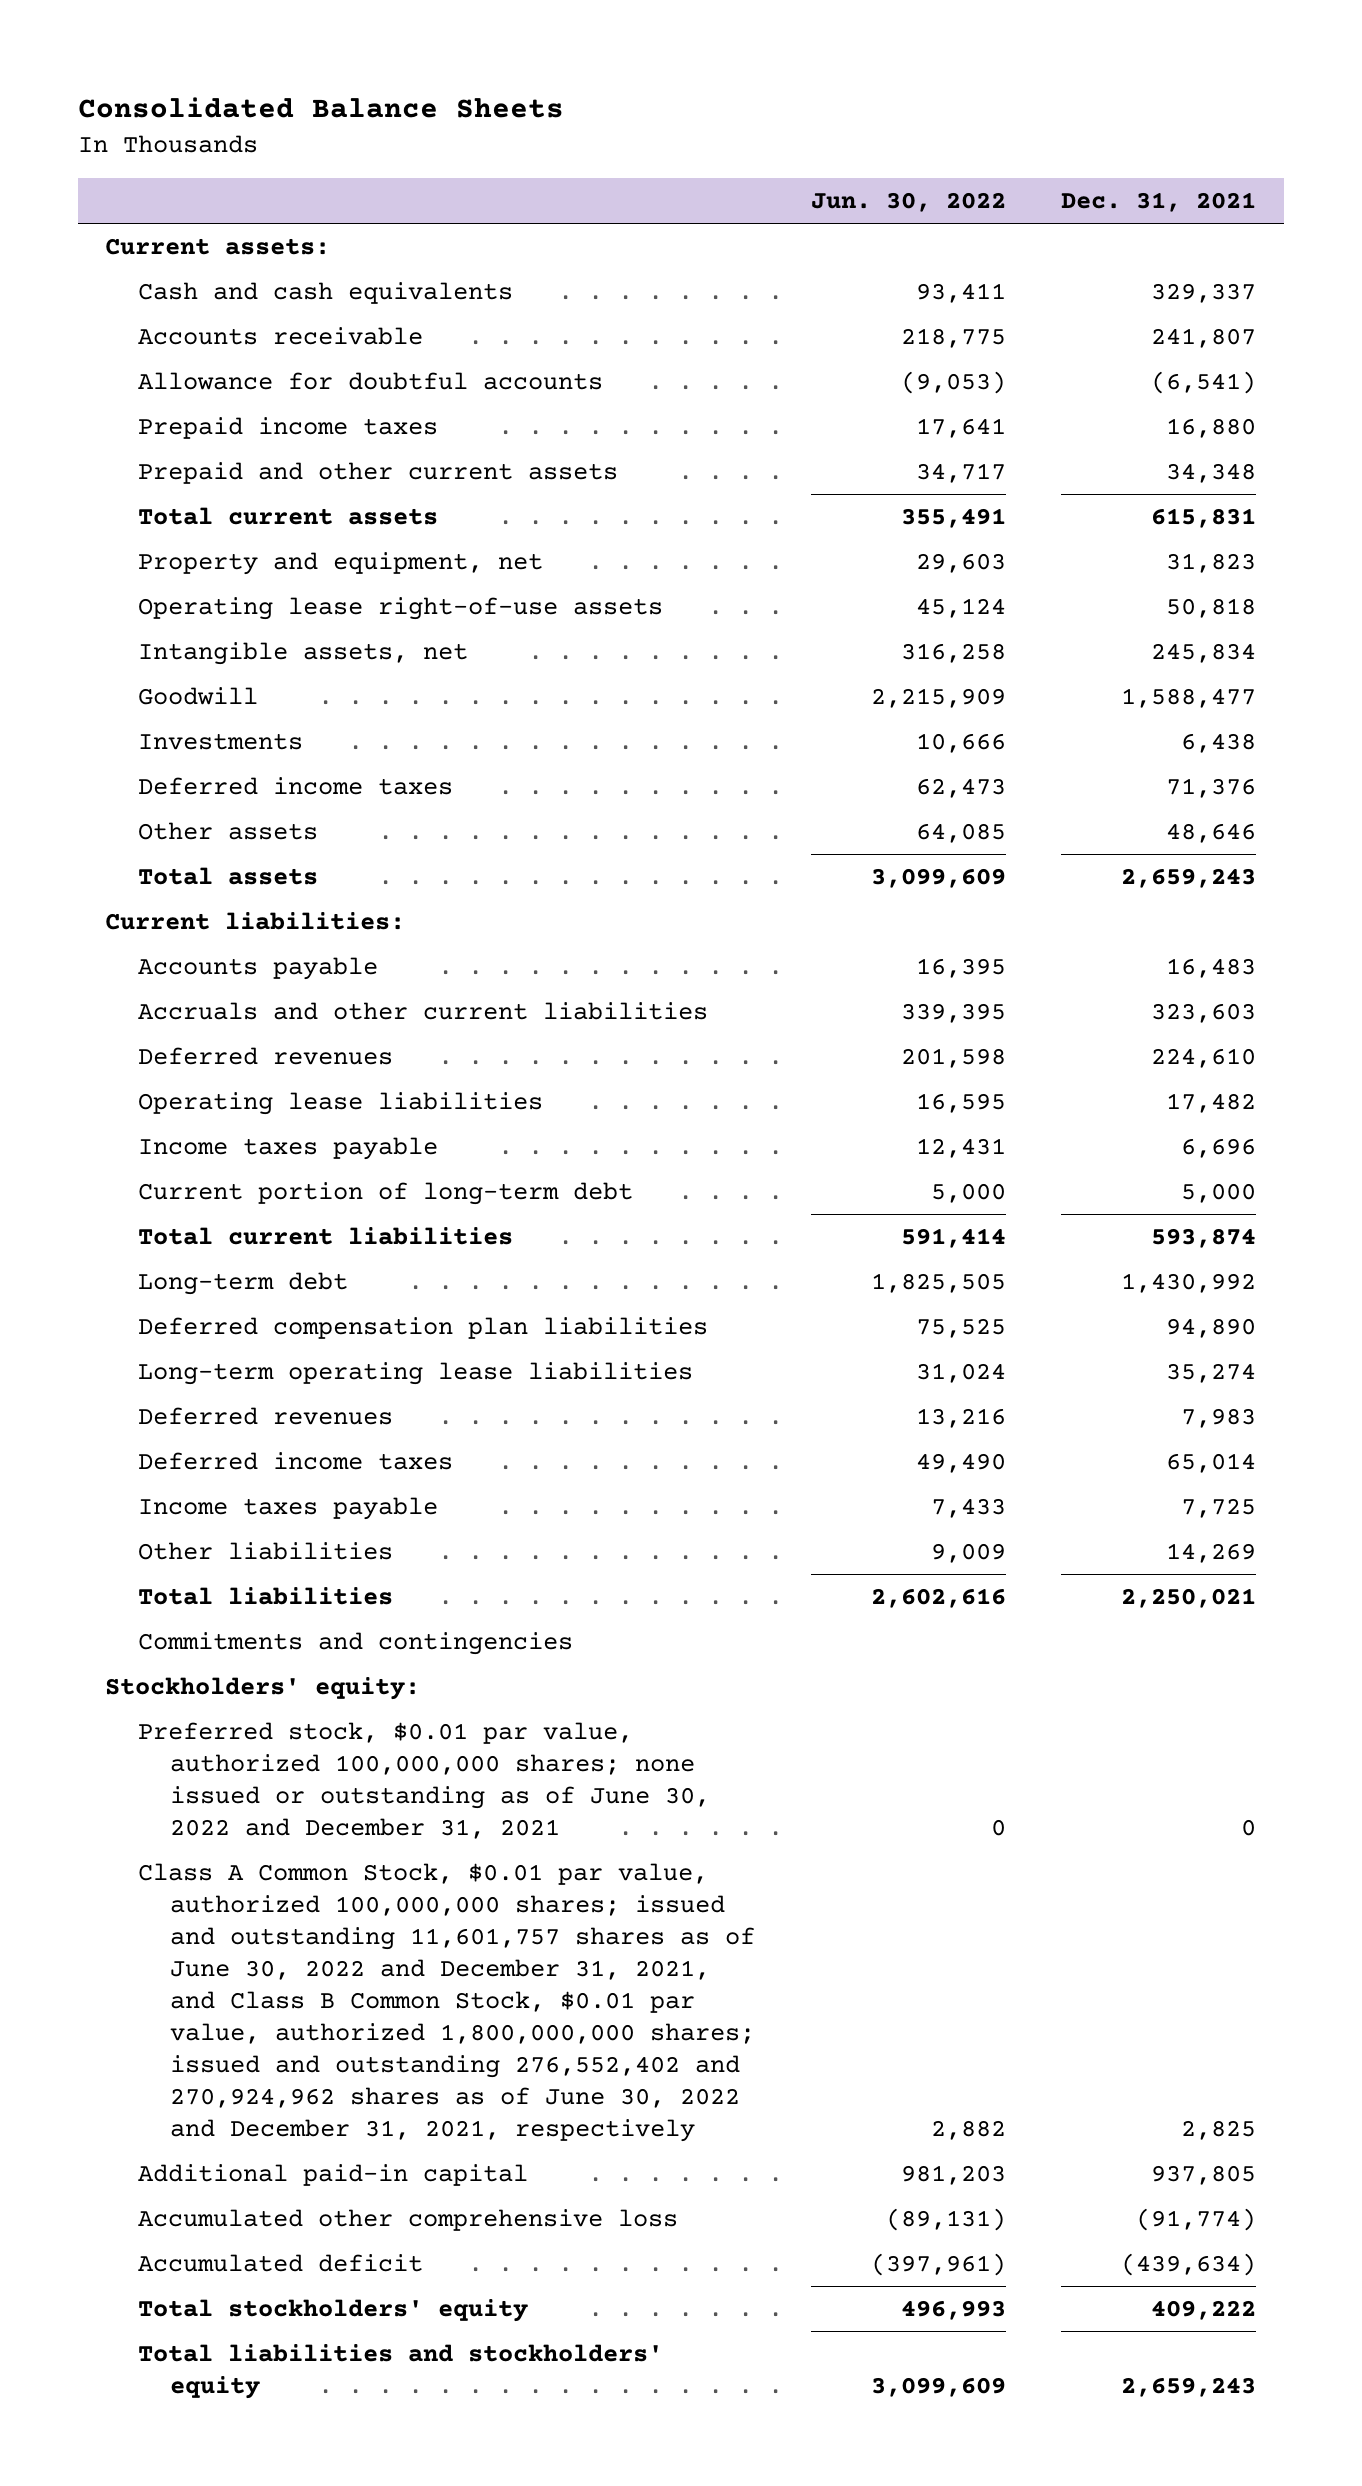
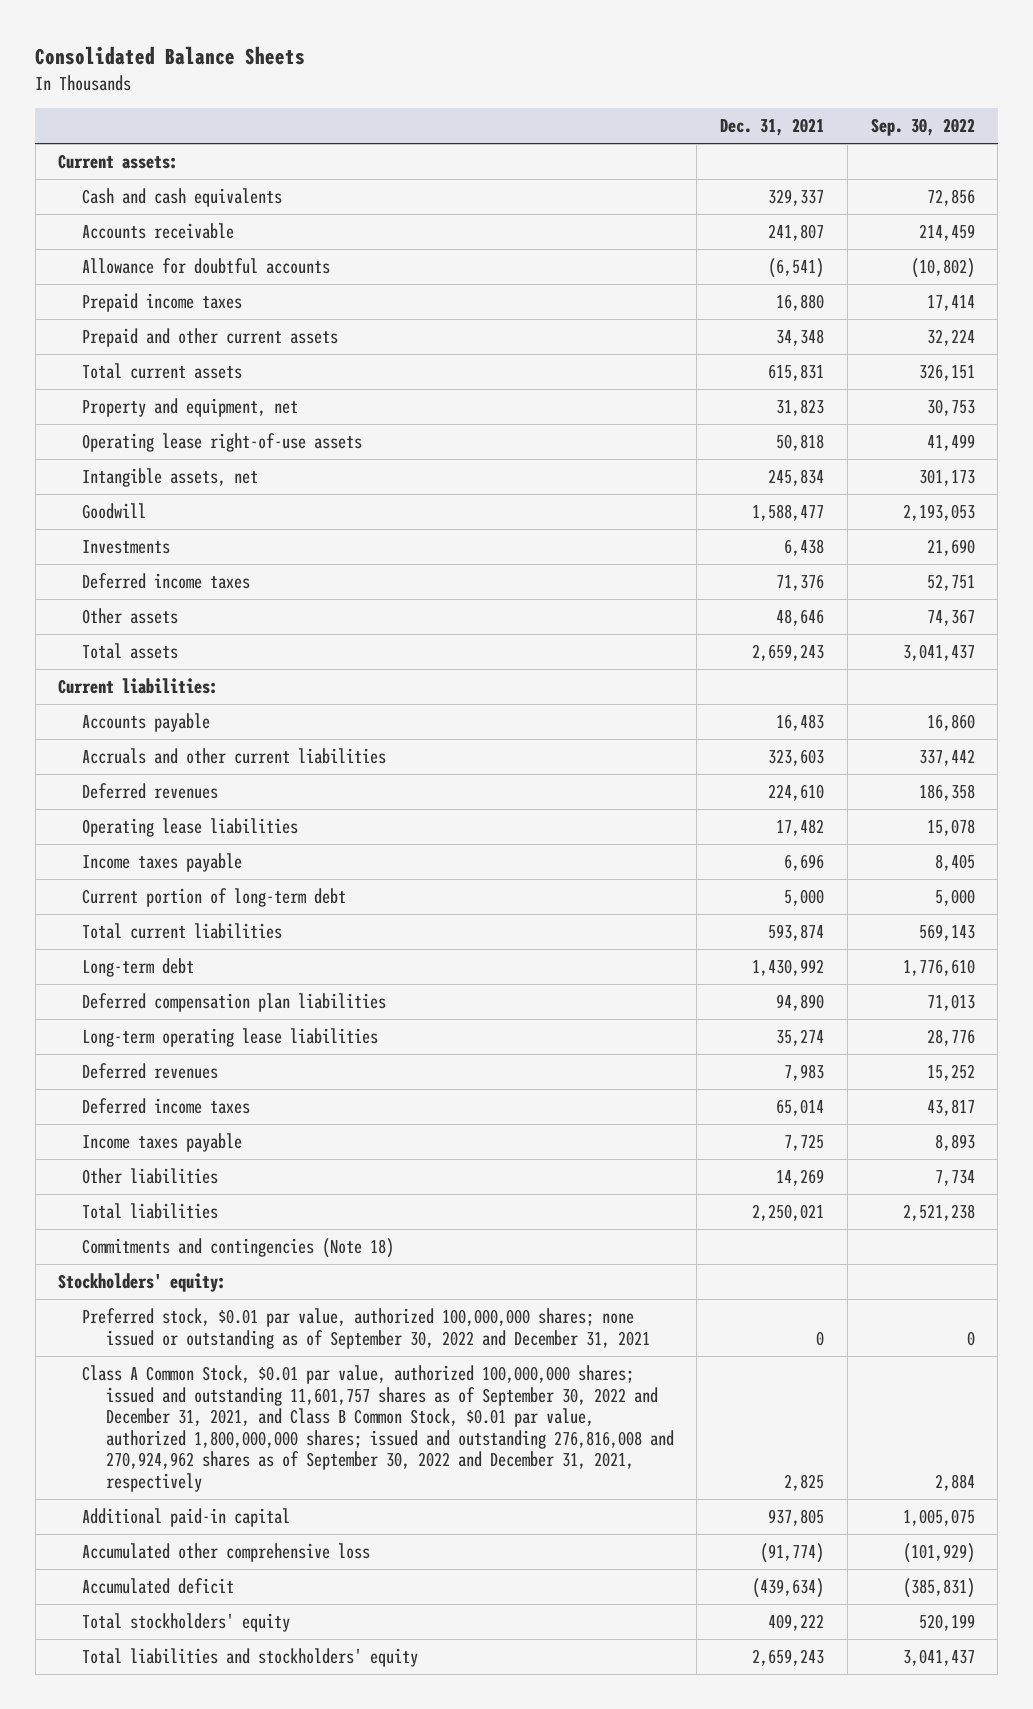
[810,192,1006,213] Jun. 30, 2022 -> none
none -> [870,118,975,137] Sep. 30, 2022
[137,1632,573,1656] Commitments and contingencies -> [81,1238,394,1259] Commitments and contingencies (Note 18)
[137,1722,711,1840] Preferred stock, $0.01 par value, authorized 100,000,000 shares; none issued or outstanding as of June 30, 2022 and December 31, 2021 -> [81,1308,650,1349] Preferred stock, $0.01 par value, authorized 100,000,000 shares; none issued or outstanding as of September 30, 2022 and December 31, 2021
[137,1863,756,2142] Class A Common Stock, $0.01 par value, authorized 100,000,000 shares; issued and outstanding 11,601,757 shares as of June 30, 2022 and December 31, 2021, and Class B Common Stock, $0.01 par value, authorized 1,800,000,000 shares; issued and outstanding 276,552,402 and 270,924,962 shares as of June 30, 2022 and December 31, 2021, respectively -> [81,1365,674,1493] Class A Common Stock, $0.01 par value, authorized 100,000,000 shares; issued and outstanding 11,601,757 shares as of September 30, 2022 and December 31, 2021, and Class B Common Stock, $0.01 par value, authorized 1,800,000,000 shares; issued and outstanding 276,816,008 and 270,924,962 shares as of September 30, 2022 and December 31, 2021, respectively

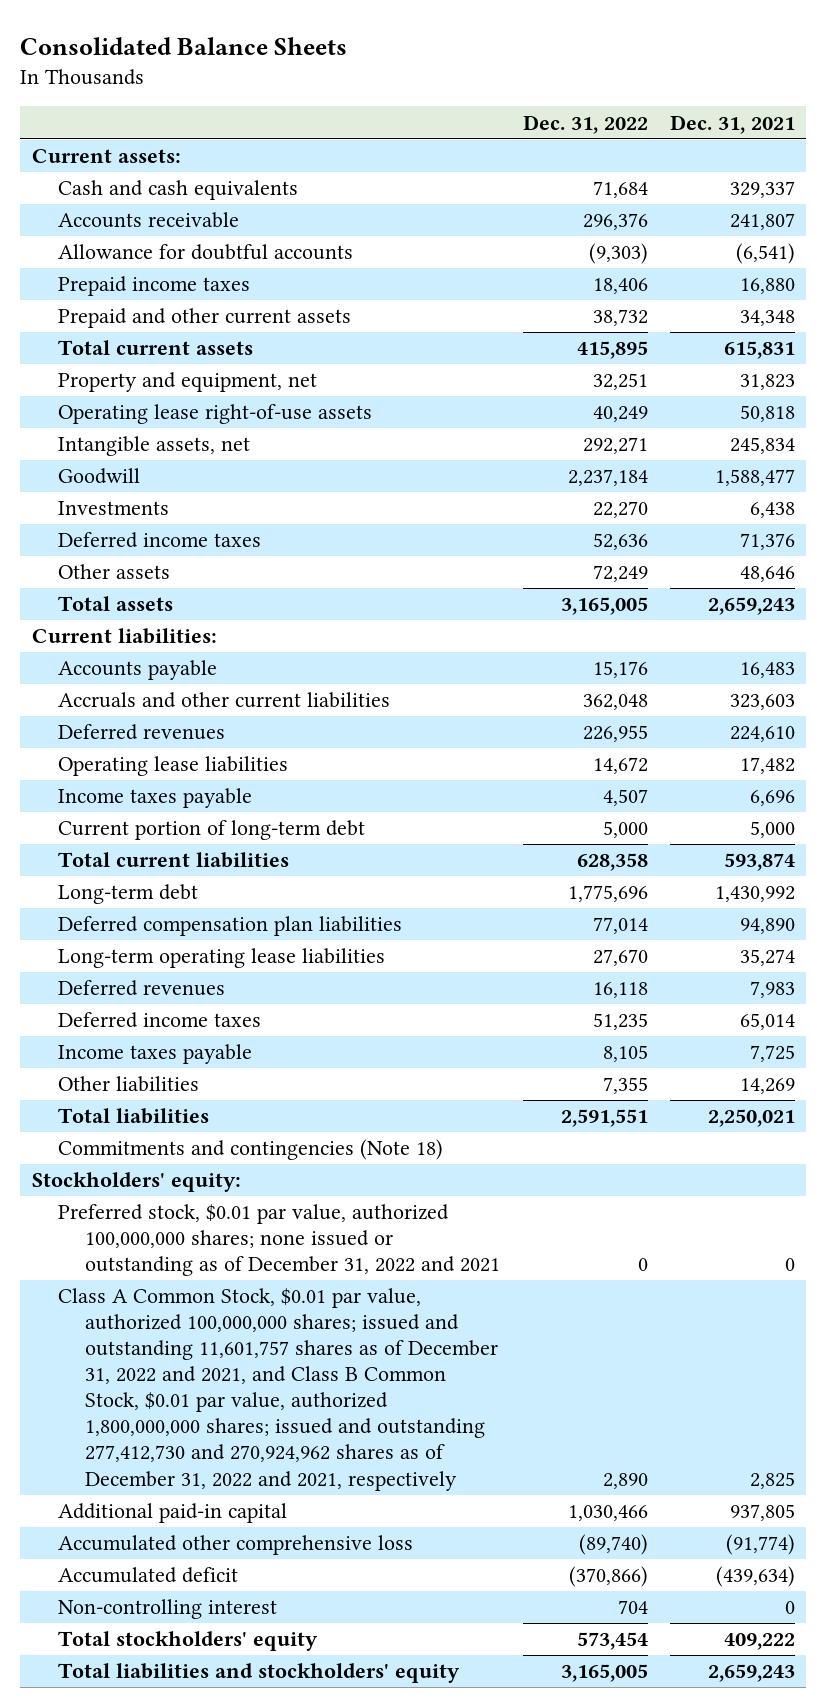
[870,118,975,137] Sep. 30, 2022 -> none
none -> [522,114,648,134] Dec. 31, 2022
[81,1308,650,1349] Preferred stock, $0.01 par value, authorized 100,000,000 shares; none issued or outstanding as of September 30, 2022 and December 31, 2021 -> [58,1204,501,1277] Preferred stock, $0.01 par value, authorized 100,000,000 shares; none issued or outstanding as of December 31, 2022 and 2021
[81,1365,674,1493] Class A Common Stock, $0.01 par value, authorized 100,000,000 shares; issued and outstanding 11,601,757 shares as of September 30, 2022 and December 31, 2021, and Class B Common Stock, $0.01 par value, authorized 1,800,000,000 shares; issued and outstanding 276,816,008 and 270,924,962 shares as of September 30, 2022 and December 31, 2021, respectively -> [58,1288,499,1491] Class A Common Stock, $0.01 par value, authorized 100,000,000 shares; issued and outstanding 11,601,757 shares as of December 31, 2022 and 2021, and Class B Common Stock, $0.01 par value, authorized 1,800,000,000 shares; issued and outstanding 277,412,730 and 270,924,962 shares as of December 31, 2022 and 2021, respectively
none -> [58,1599,278,1620] Non-controlling interest

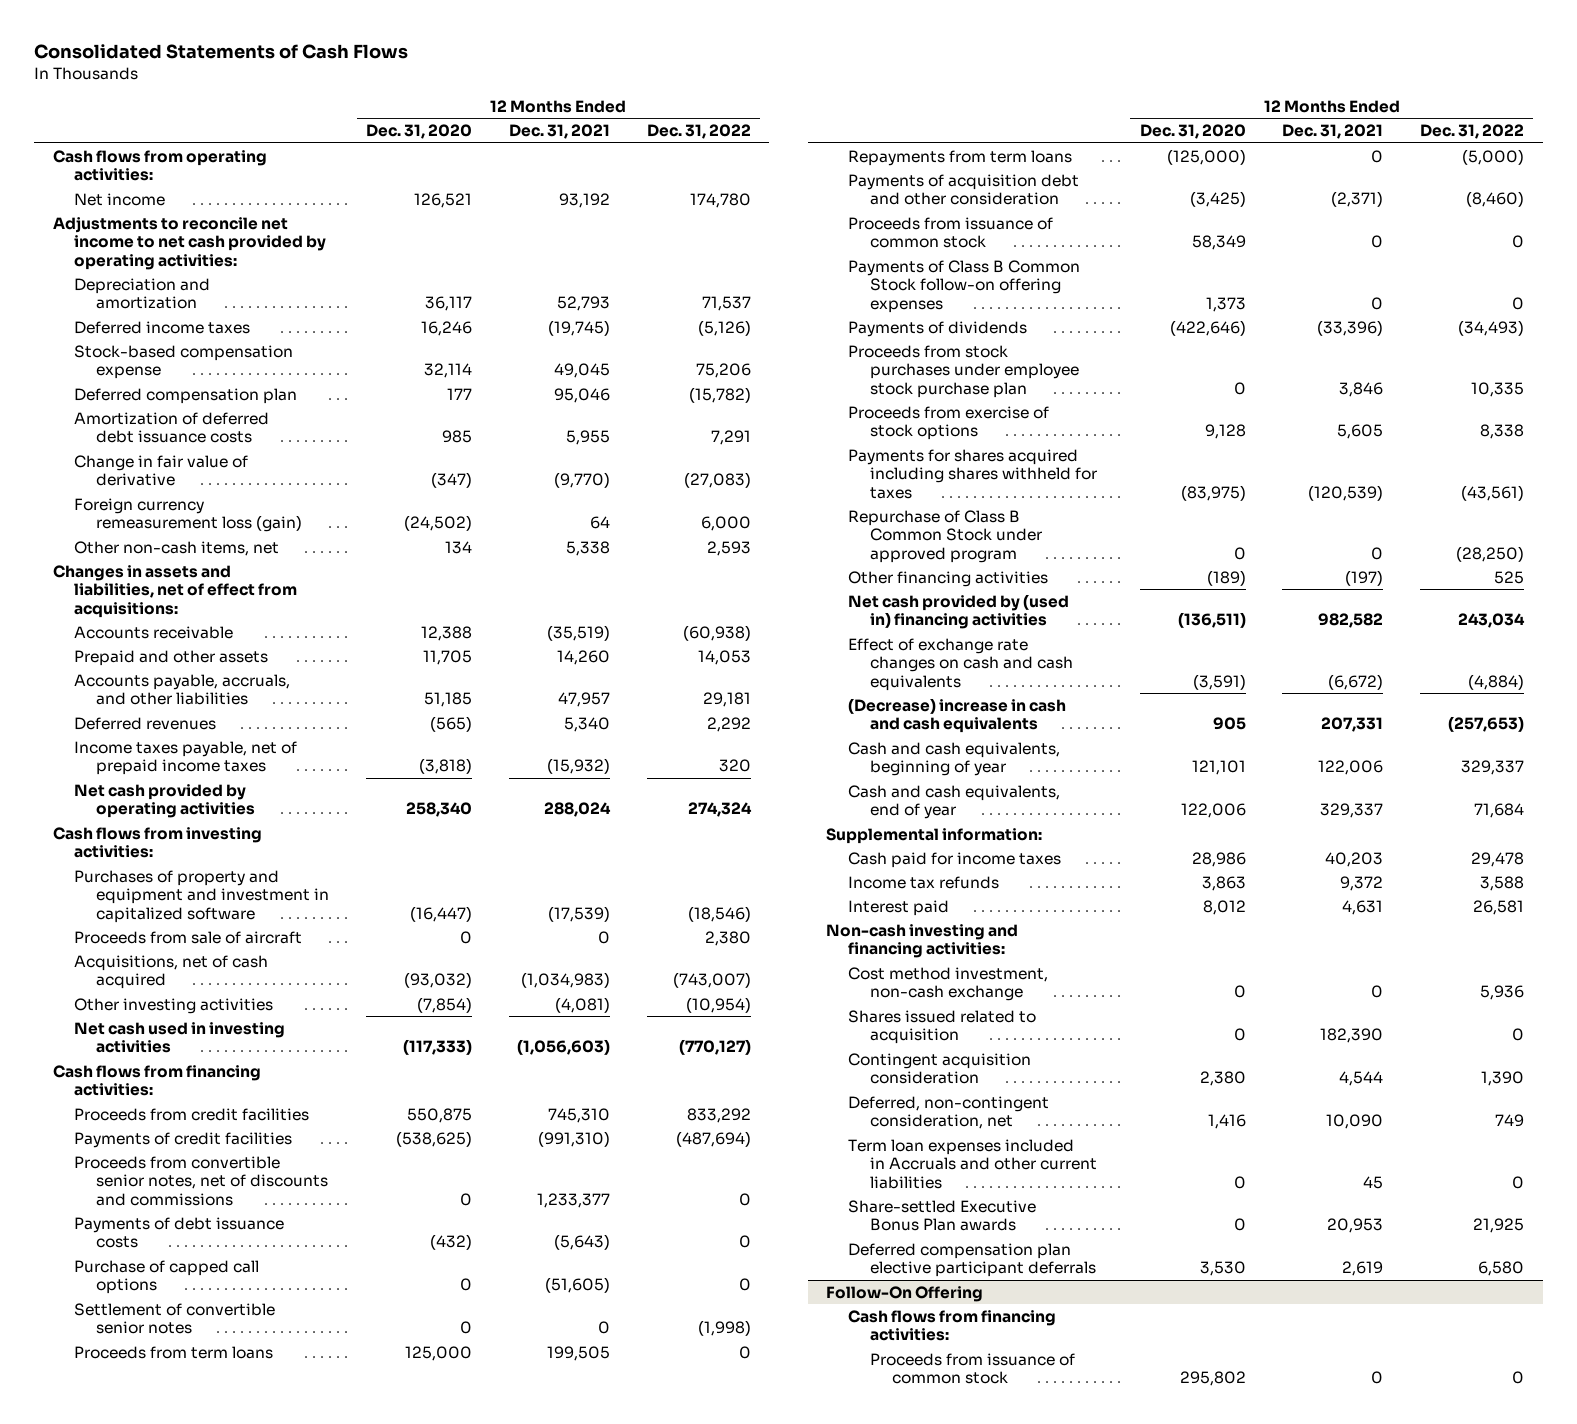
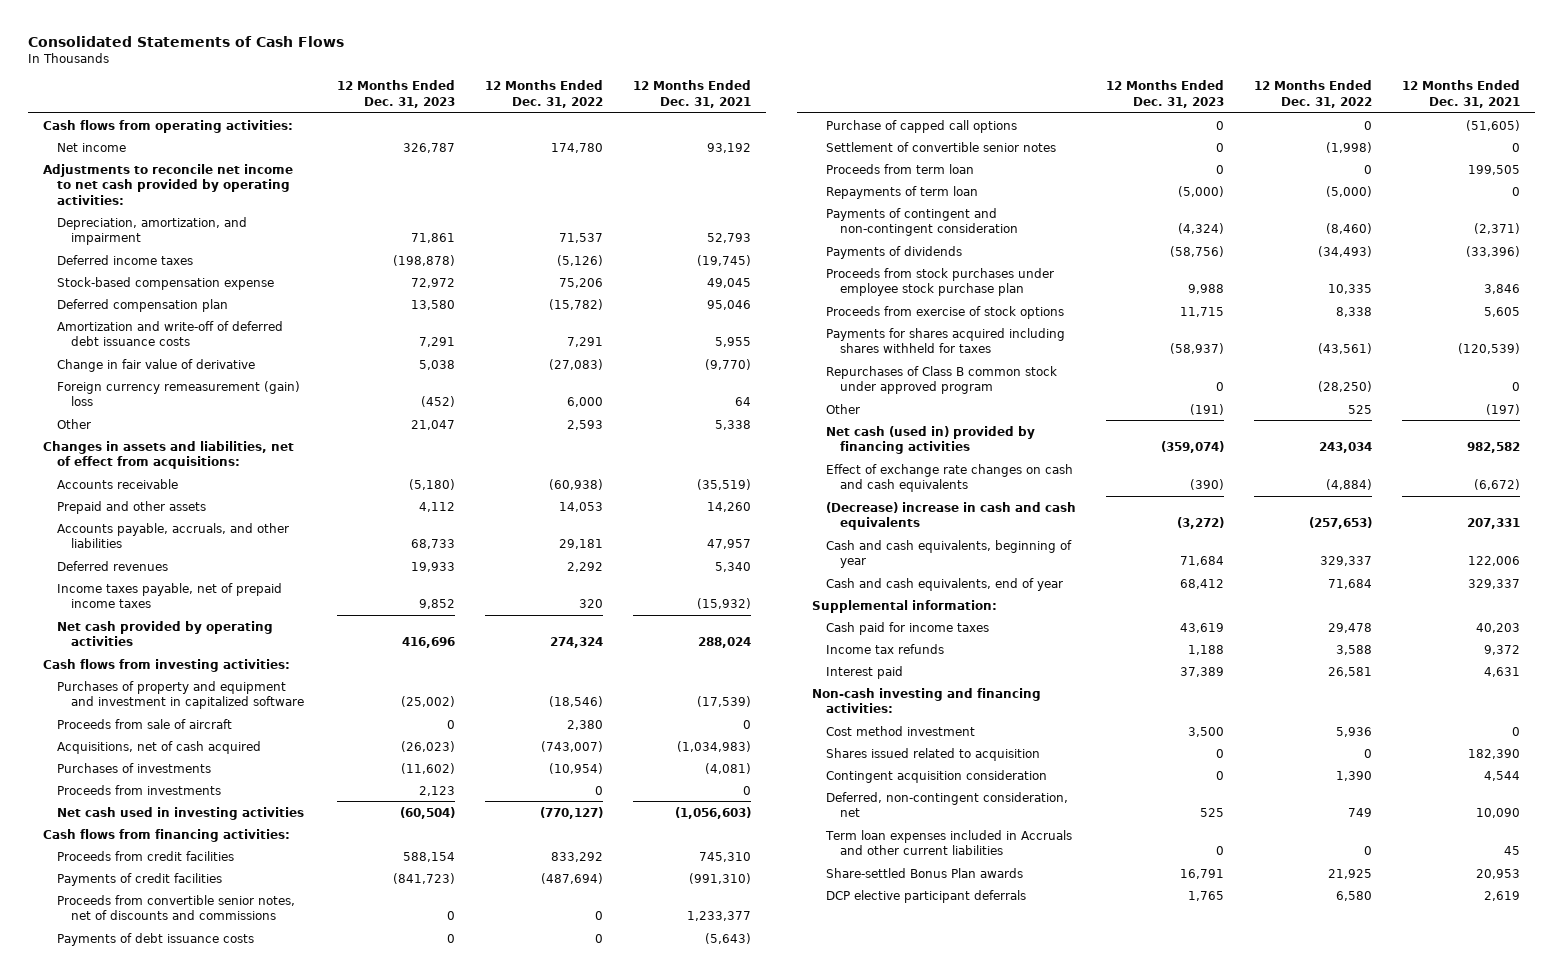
[365,124,472,140] Dec. 31, 2020 -> none
none -> [336,80,455,109] 12 Months Ended Dec. 31, 2023
[74,277,211,310] Depreciation and amortization -> [56,216,247,246] Depreciation, amortization, and impairment
[74,411,270,444] Amortization of deferred debt issuance costs -> [56,320,283,347] Amortization and write-off of deferred debt issuance costs
[74,497,303,533] Foreign currency remeasurement loss (gain) -> [56,380,300,407] Foreign currency remeasurement (gain) loss
[74,540,280,556] Other non-cash items, net -> [56,418,91,429] Other
[74,997,274,1014] Other investing activities -> [56,762,211,773] Purchases of investments
none -> [56,784,221,795] Proceeds from investments
[847,216,1053,249] Proceeds from issuance of common stock -> none
[847,259,1080,313] Payments of Class B Common Stock follow-on offering expenses -> none
[74,1345,274,1359] Proceeds from term loans -> [825,163,974,174] Proceeds from term loan
[847,149,1072,166] Repayments from term loans -> [825,185,978,199] Repayments of term loan
[847,173,1079,206] Payments of acquisition debt and other consideration -> [825,207,1018,237] Payments of contingent and non-contingent consideration
[847,509,1042,563] Repurchase of Class B Common Stock under approved program -> [825,365,1057,395] Repurchases of Class B common stock under approved program
[847,570,1048,587] Other financing activities -> [825,403,860,414] Other
[847,593,1069,630] Net cash provided by (used in) financing activities -> [825,425,1035,455] Net cash (used in) provided by financing activities
[847,966,1048,1002] Cost method investment, non-cash exchange -> [825,725,975,736] Cost method investment
[826,1285,984,1302] Follow-On Offering -> none
[847,1309,1056,1342] Cash flows from financing activities: -> none
[869,1352,1075,1385] Proceeds from issuance of common stock -> none
[847,1199,1036,1232] Share-settled Executive Bonus Plan awards -> [825,867,1023,878] Share-settled Bonus Plan awards
[847,1242,1096,1278] Deferred compensation plan elective participant deferrals -> [825,889,1026,903] DCP elective participant deferrals

